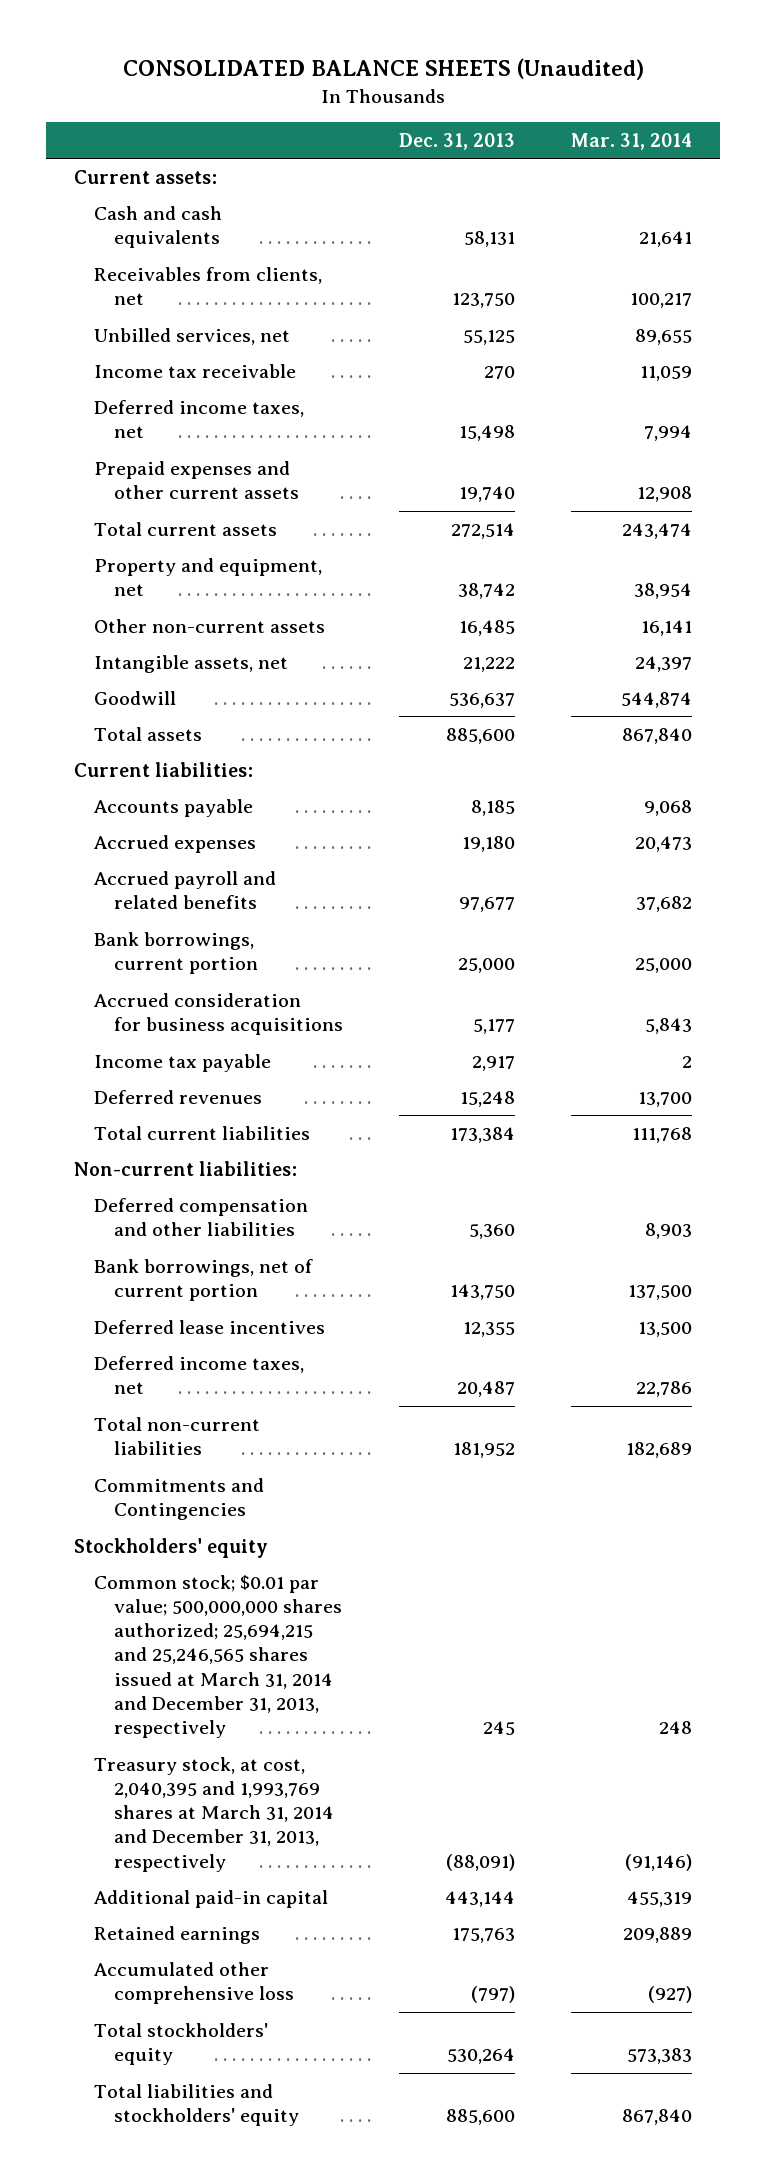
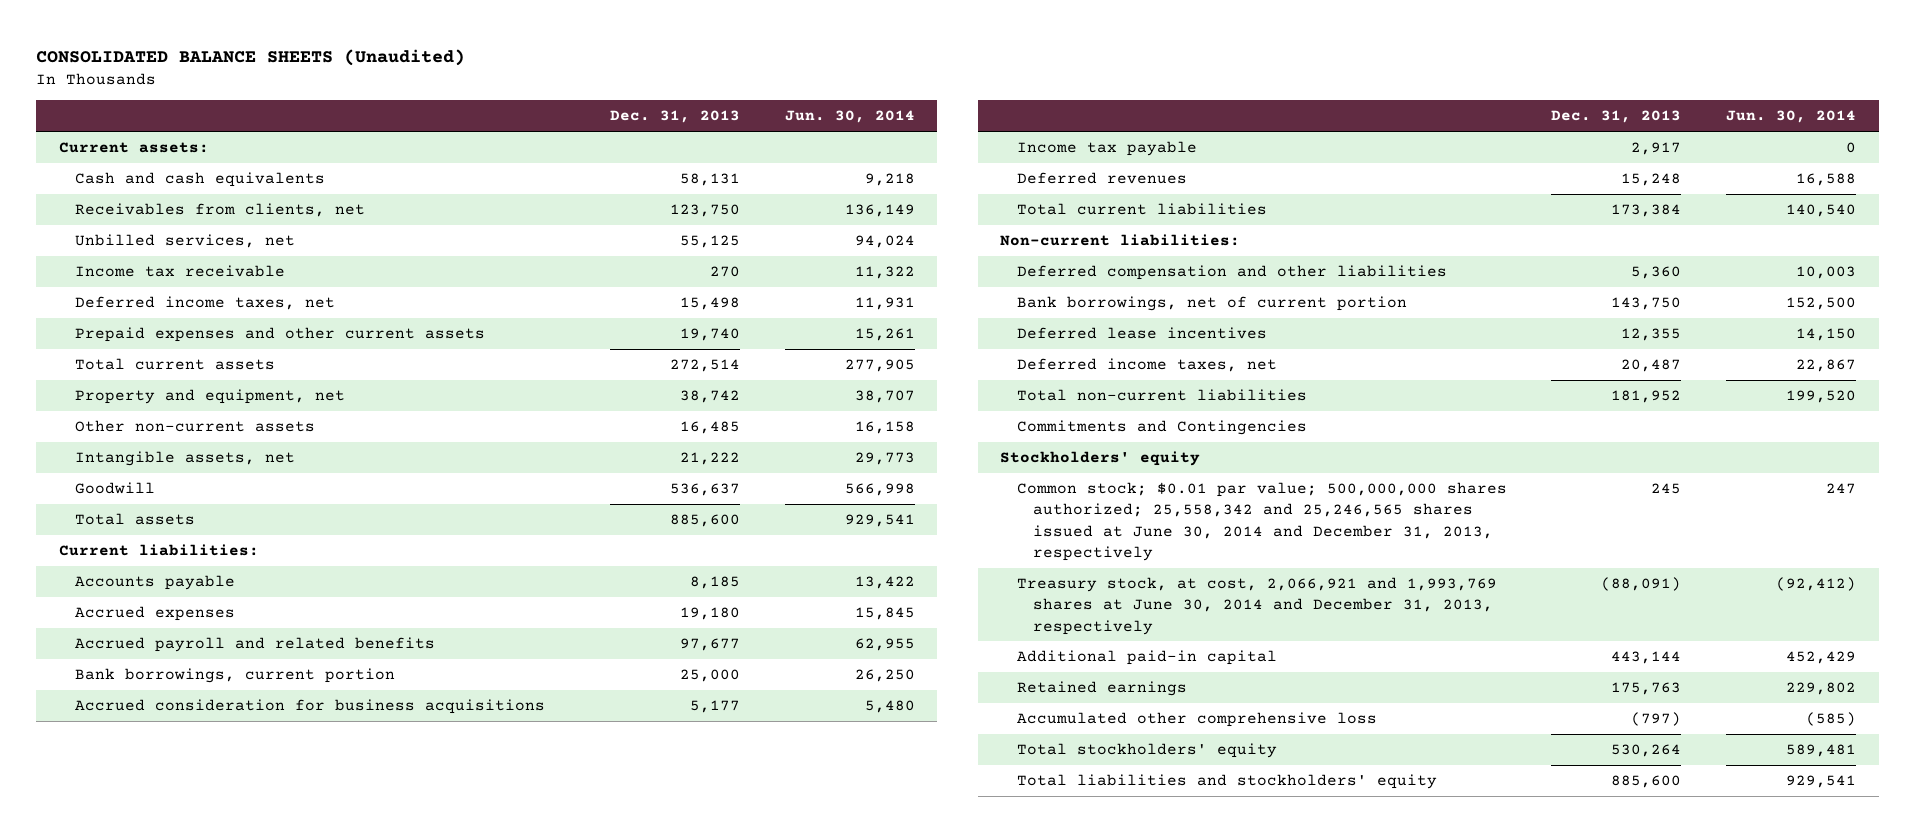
[571,132,693,150] Mar. 31, 2014 -> none
none -> [784,110,915,124] Jun. 30, 2014
[94,1574,342,1739] Common stock; $0.01 par value; 500,000,000 shares authorized; 25,694,215 and 25,246,565 shares issued at March 31, 2014 and December 31, 2013, respectively -> [1016,482,1507,561] Common stock; $0.01 par value; 500,000,000 shares authorized; 25,558,342 and 25,246,565 shares issued at June 30, 2014 and December 31, 2013, respectively
[94,1756,334,1872] Treasury stock, at cost, 2,040,395 and 1,993,769 shares at March 31, 2014 and December 31, 2013, respectively -> [1016,577,1497,635] Treasury stock, at cost, 2,066,921 and 1,993,769 shares at June 30, 2014 and December 31, 2013, respectively

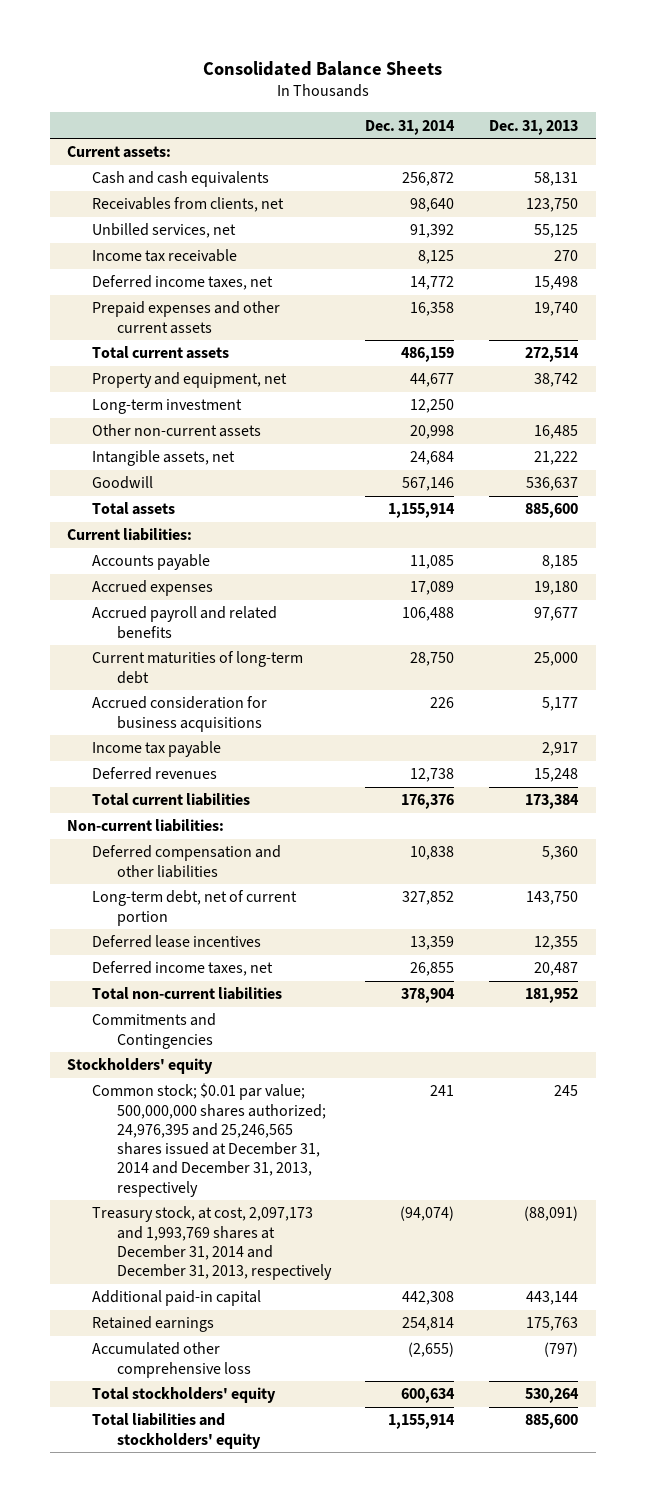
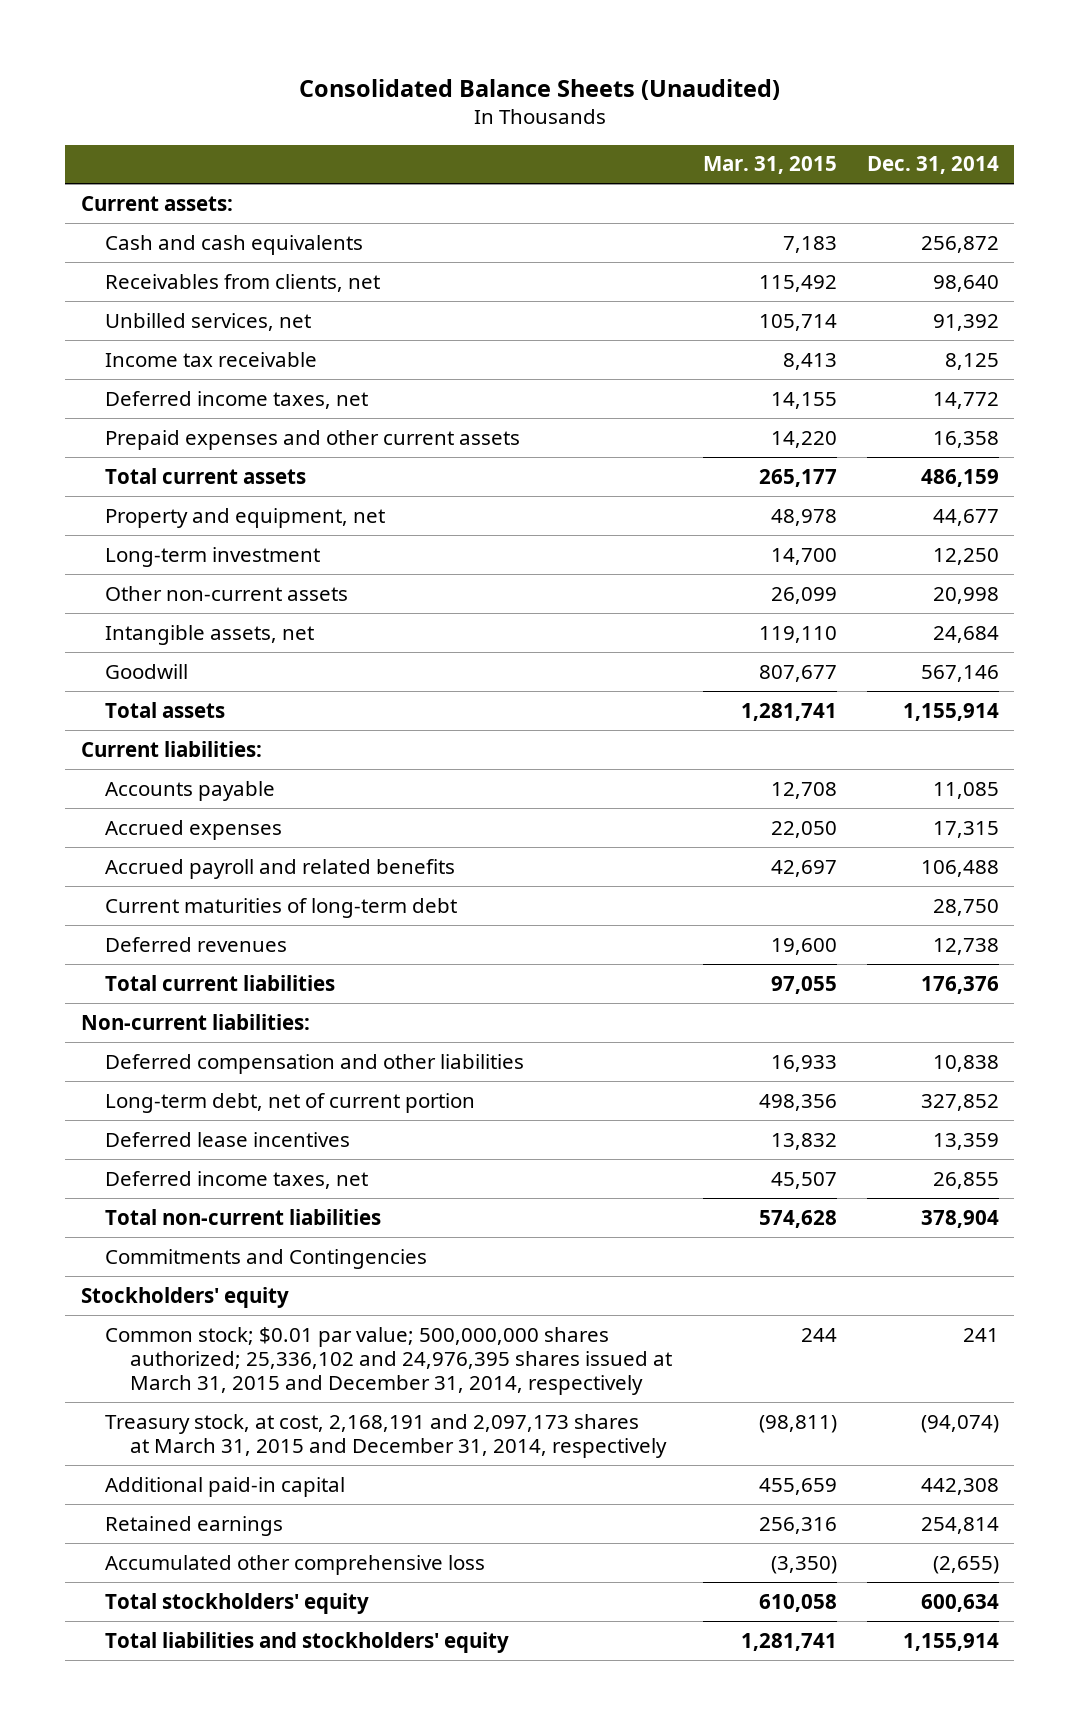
[202,60,442,76] Consolidated Balance Sheets -> [298,78,780,100] Consolidated Balance Sheets (Unaudited)
[489,119,579,135] Dec. 31, 2013 -> none
none -> [702,156,837,175] Mar. 31, 2015
[410,581,455,596] 17,089 -> [933,820,1000,838] 17,315
[91,696,267,732] Accrued consideration for business acquisitions -> none
[91,741,221,758] Income tax payable -> none
[91,1083,326,1197] Common stock; $0.01 par value; 500,000,000 shares authorized; 24,976,395 and 25,246,565 shares issued at December 31, 2014 and December 31, 2013, respectively -> [105,1326,673,1396] Common stock; $0.01 par value; 500,000,000 shares authorized; 25,336,102 and 24,976,395 shares issued at March 31, 2015 and December 31, 2014, respectively
[91,1206,332,1281] Treasury stock, at cost, 2,097,173 and 1,993,769 shares at December 31, 2014 and December 31, 2013, respectively -> [105,1413,668,1458] Treasury stock, at cost, 2,168,191 and 2,097,173 shares at March 31, 2015 and December 31, 2014, respectively

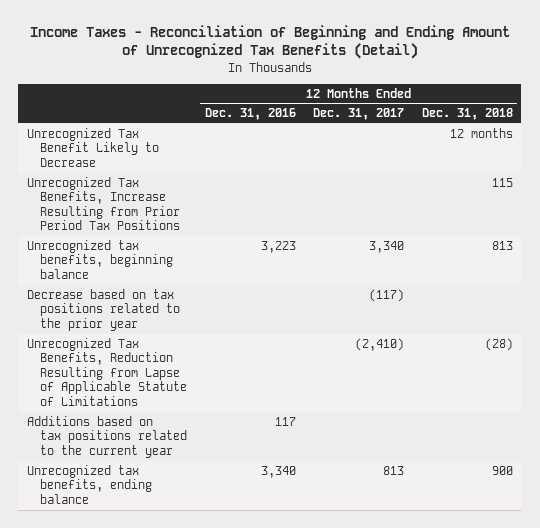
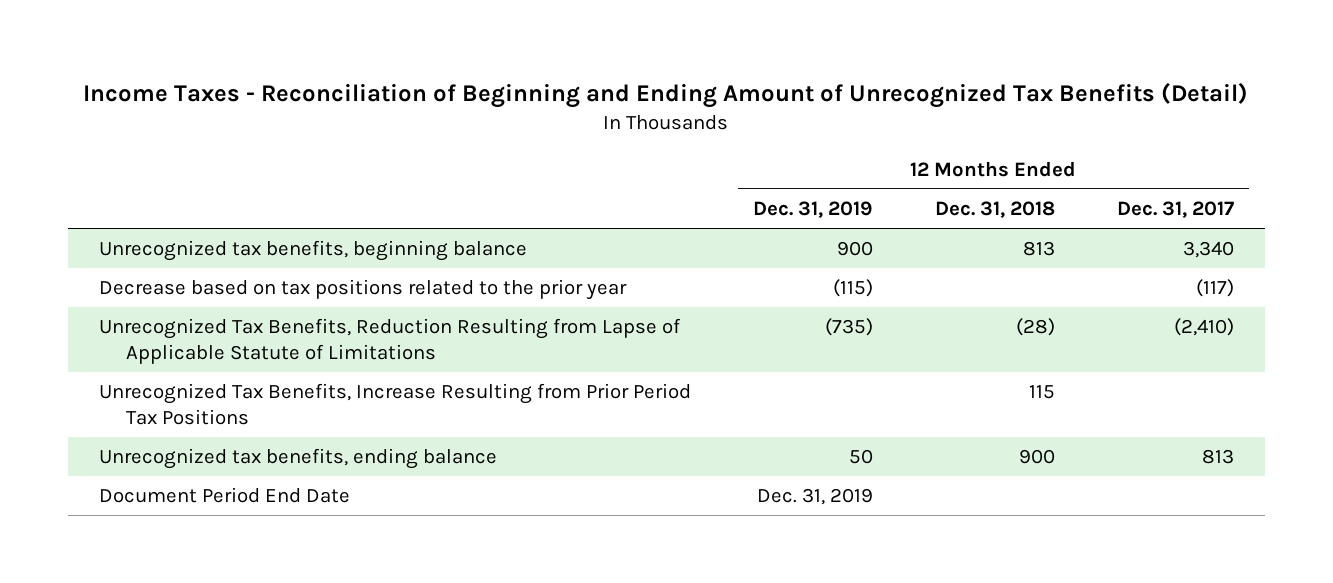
[204,108,296,121] Dec. 31, 2016 -> none
none -> [753,200,874,218] Dec. 31, 2019
[26,128,160,167] Unrecognized Tax Benefit Likely to Decrease -> none
[26,416,188,458] Additions based on tax positions related to the current year -> none
[26,177,181,231] Unrecognized Tax Benefits, Increase Resulting from Prior Period Tax Positions -> [99,383,692,425] Unrecognized Tax Benefits, Increase Resulting from Prior Period Tax Positions
none -> [99,487,351,504] Document Period End Date

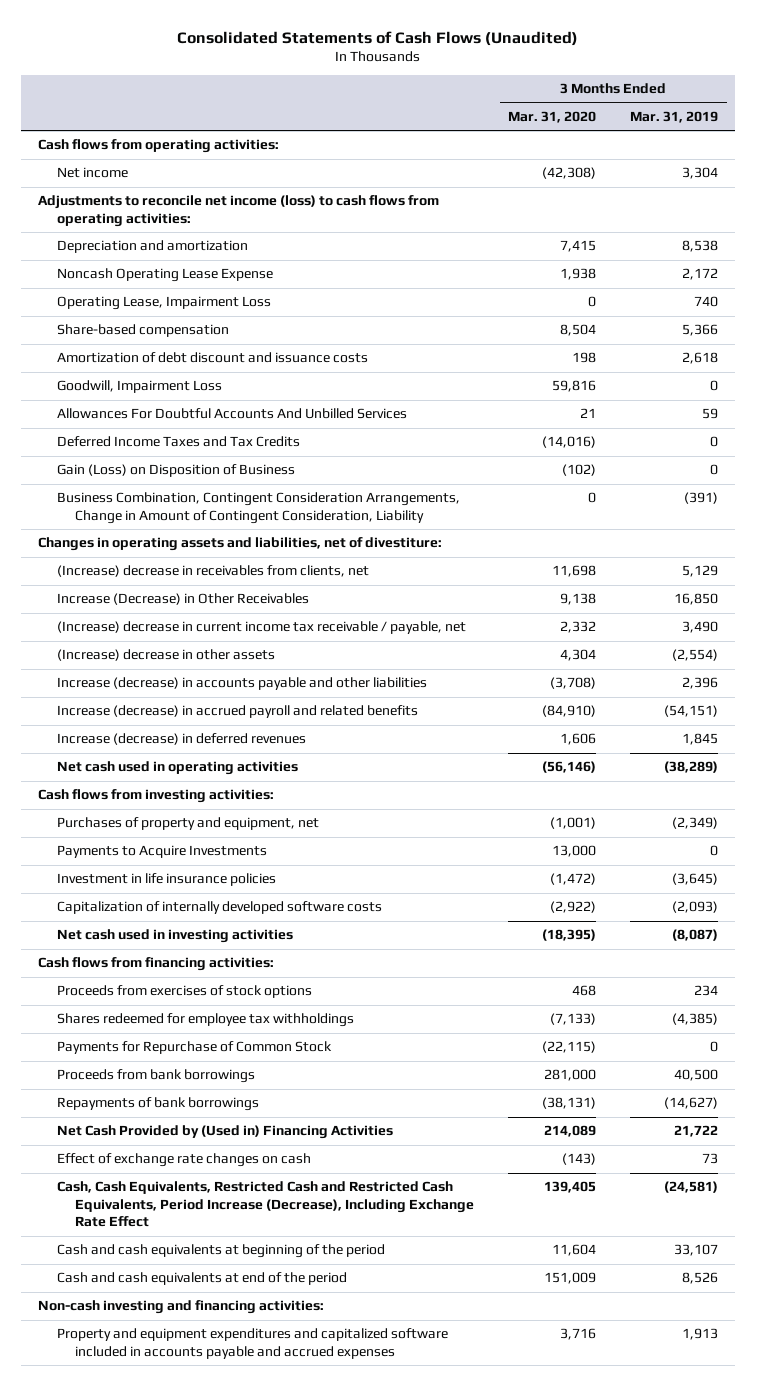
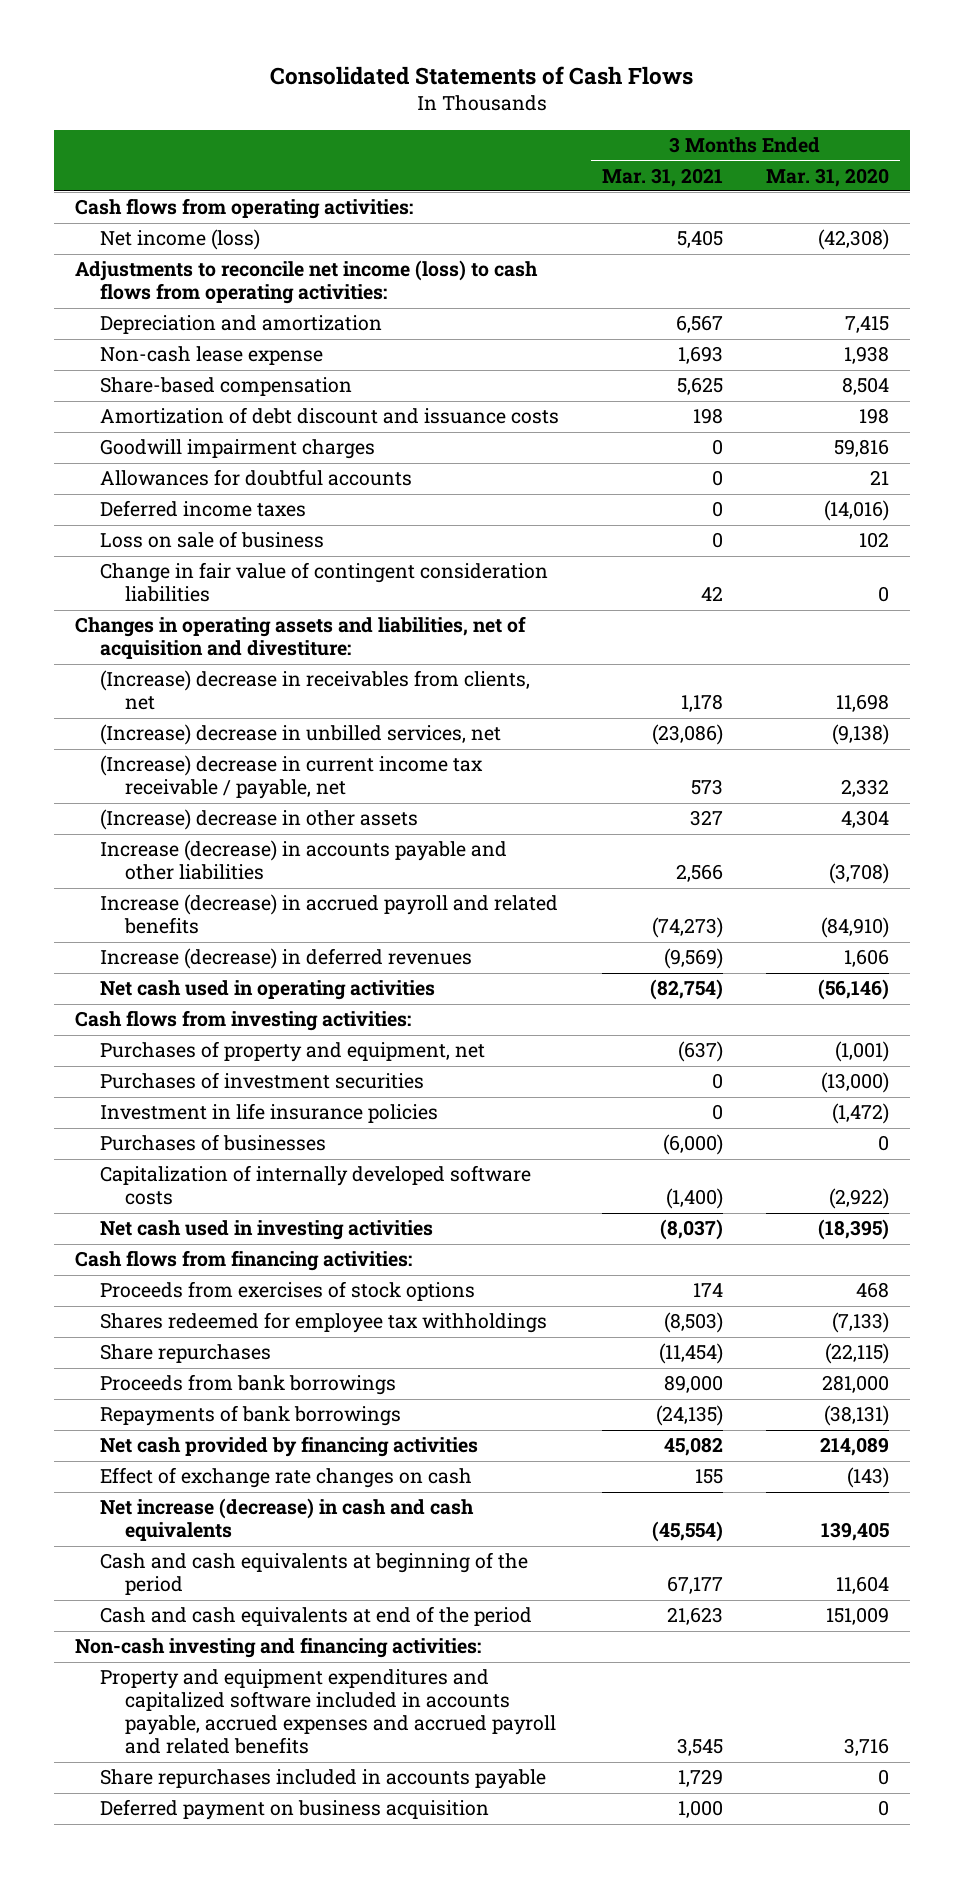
[177,30,579,46] Consolidated Statements of Cash Flows (Unaudited) -> [269,65,693,85] Consolidated Statements of Cash Flows
[630,111,719,124] Mar. 31, 2019 -> none
none -> [602,167,724,187] Mar. 31, 2021
[56,167,128,179] Net income -> [100,229,261,251] Net income (loss)
[56,296,271,311] Operating Lease, Impairment Loss -> none
[56,268,273,283] Noncash Operating Lease Expense -> [100,346,324,366] Non-cash lease expense
[56,380,222,394] Goodwill, Impairment Loss -> [100,439,376,460] Goodwill impairment charges
[56,408,407,420] Allowances For Doubtful Accounts And Unbilled Services -> [100,469,413,487] Allowances for doubtful accounts
[56,436,300,448] Deferred Income Taxes and Tax Credits -> [100,500,307,518] Deferred income taxes
[56,464,295,478] Gain (Loss) on Disposition of Business -> [100,531,325,549] Loss on sale of business
[562,464,597,477] (102) -> [858,532,889,549] 102
[56,492,460,524] Business Combination, Contingent Consideration Arrangements, Change in Amount of Contingent Consideration, Liability -> [100,562,549,603] Change in fair value of contingent consideration liabilities
[38,537,443,552] Changes in operating assets and liabilities, net of divestiture: -> [74,616,526,660] Changes in operating assets and liabilities, net of acquisition and divestiture:
[56,593,309,606] Increase (Decrease) in Other Receivables -> [100,724,502,746] (Increase) decrease in unbilled services, net
[560,593,597,606] 9,138 -> [831,724,889,746] (9,138)
[56,845,267,859] Payments to Acquire Investments -> none
none -> [100,1072,425,1090] Purchases of investment securities
none -> [100,1134,327,1152] Purchases of businesses
[56,1041,332,1055] Payments for Repurchase of Common Stock -> [100,1344,272,1364] Share repurchases
[56,1125,393,1140] Net Cash Provided by (Used in) Financing Activities -> [100,1436,479,1458] Net cash provided by financing activities
[56,1181,475,1228] Cash, Cash Equivalents, Restricted Cash and Restricted Cash Equivalents, Period Increase (Decrease), Including Exchange Rate Effect -> [100,1498,475,1542] Net increase (decrease) in cash and cash equivalents
[56,1328,448,1359] Property and equipment expenditures and capitalized software included in accounts payable and accrued expenses -> [100,1669,557,1755] Property and equipment expenditures and capitalized software included in accounts payable, accrued expenses and accrued payroll and related benefits
none -> [100,1769,547,1790] Share repurchases included in accounts payable
none -> [100,1799,490,1821] Deferred payment on business acquisition

